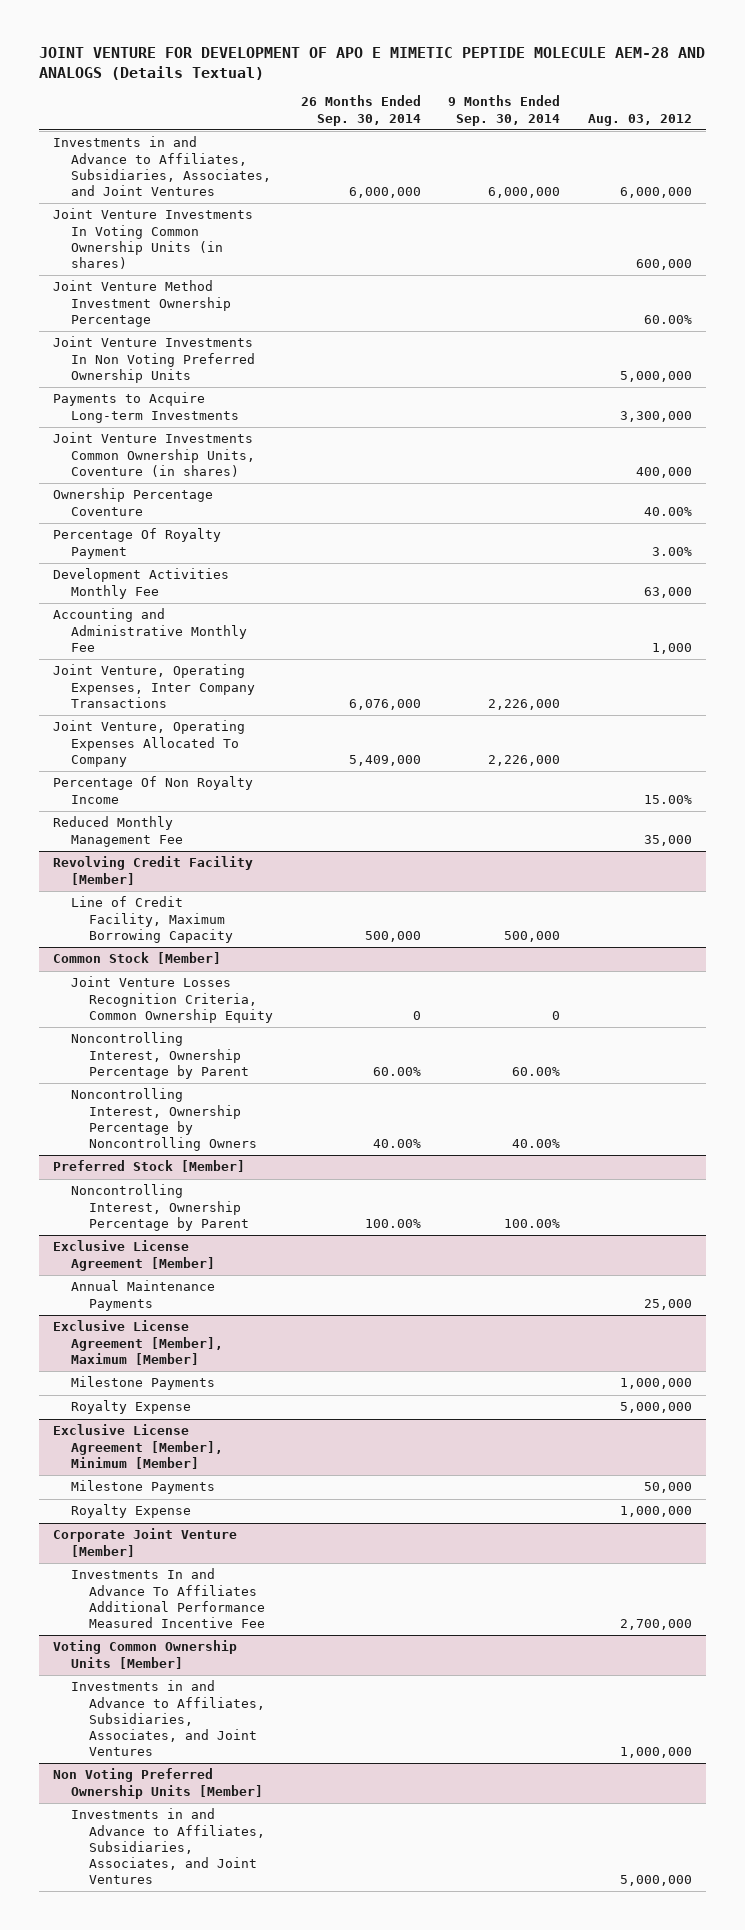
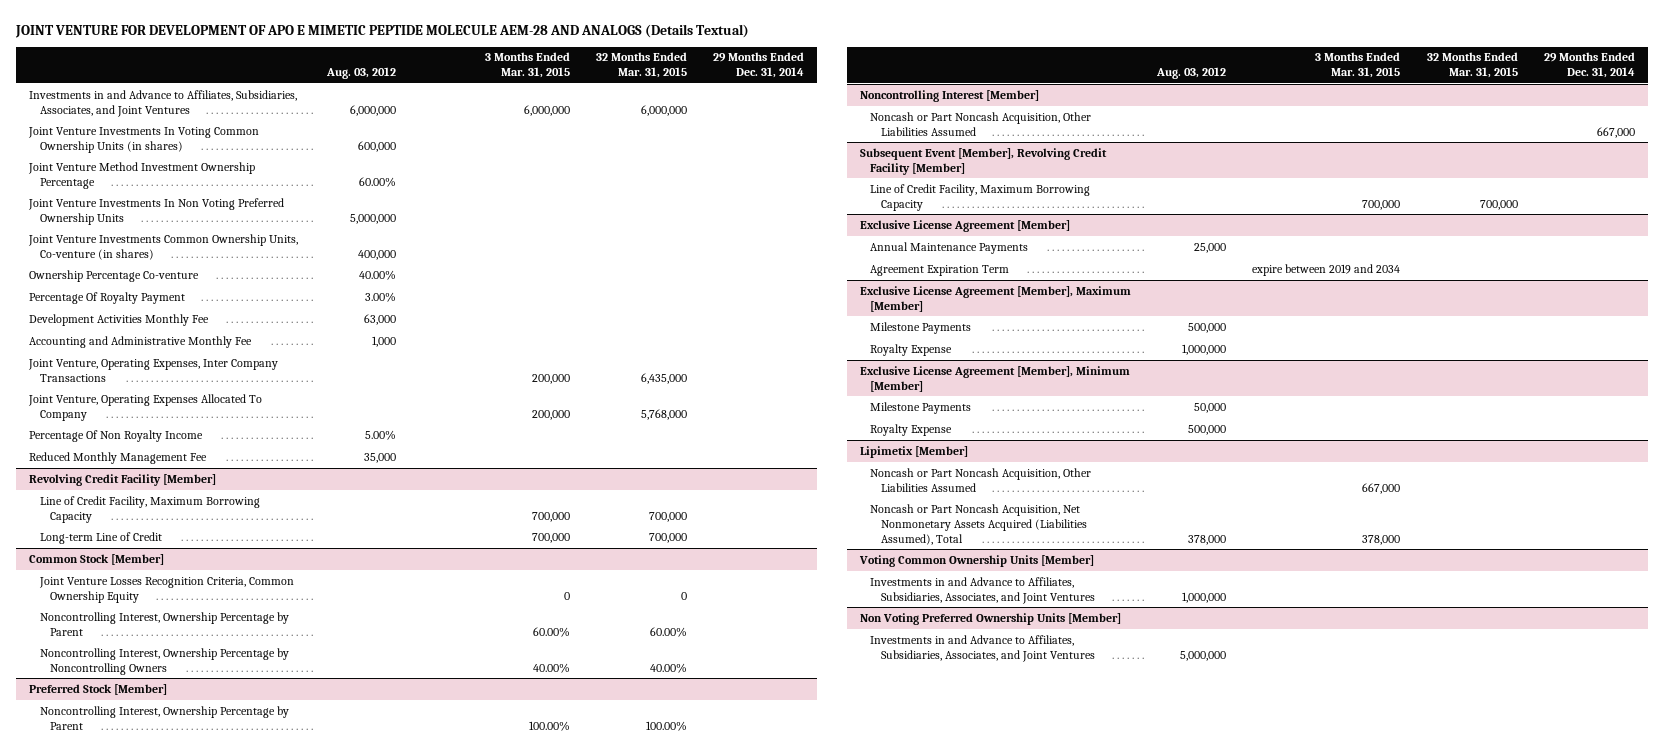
[300,95,421,126] 26 Months Ended Sep. 30, 2014 -> none
[448,95,561,126] 9 Months Ended Sep. 30, 2014 -> none
none -> [484,52,570,79] 3 Months Ended Mar. 31, 2015
none -> [595,52,687,79] 32 Months Ended Mar. 31, 2015
none -> [713,52,805,79] 29 Months Ended Dec. 31, 2014
[52,392,239,423] Payments to Acquire Long-term Investments -> none
[52,432,255,477] Joint Venture Investments Common Ownership Units, Coventure (in shares) -> [28,233,299,260] Joint Venture Investments Common Ownership Units, Co-venture (in shares)
[52,488,213,516] Ownership Percentage Coventure -> [29,269,200,282] Ownership Percentage Co-venture
[644,794,693,804] 15.00% -> [364,429,396,440] 5.00%
none -> [39,531,162,544] Long-term Line of Credit
none -> [859,89,1039,102] Noncontrolling Interest [Member]
none -> [870,111,1092,136] Noncash or Part Noncash Acquisition, Other Liabilities Assumed
none -> [859,147,1107,175] Subsequent Event [Member], Revolving Credit Facility [Member]
none -> [870,183,1091,211] Line of Credit Facility, Maximum Borrowing Capacity
none -> [870,264,1010,276] Agreement Expiration Term
[620,1378,693,1390] 1,000,000 -> [1188,322,1227,333] 500,000
[620,1402,693,1414] 5,000,000 -> [1182,343,1227,355] 1,000,000
[52,1528,237,1557] Corporate Joint Venture [Member] -> none
[70,1568,265,1628] Investments In and Advance To Affiliates Additional Performance Measured Incentive Fee -> none
[620,1506,693,1518] 1,000,000 -> [1188,424,1227,435] 500,000
none -> [859,445,968,458] Lipimetix [Member]
none -> [870,467,1092,492] Noncash or Part Noncash Acquisition, Other Liabilities Assumed
none -> [870,503,1087,545] Noncash or Part Noncash Acquisition, Net Nonmonetary Assets Acquired (Liabilities Assumed), Total

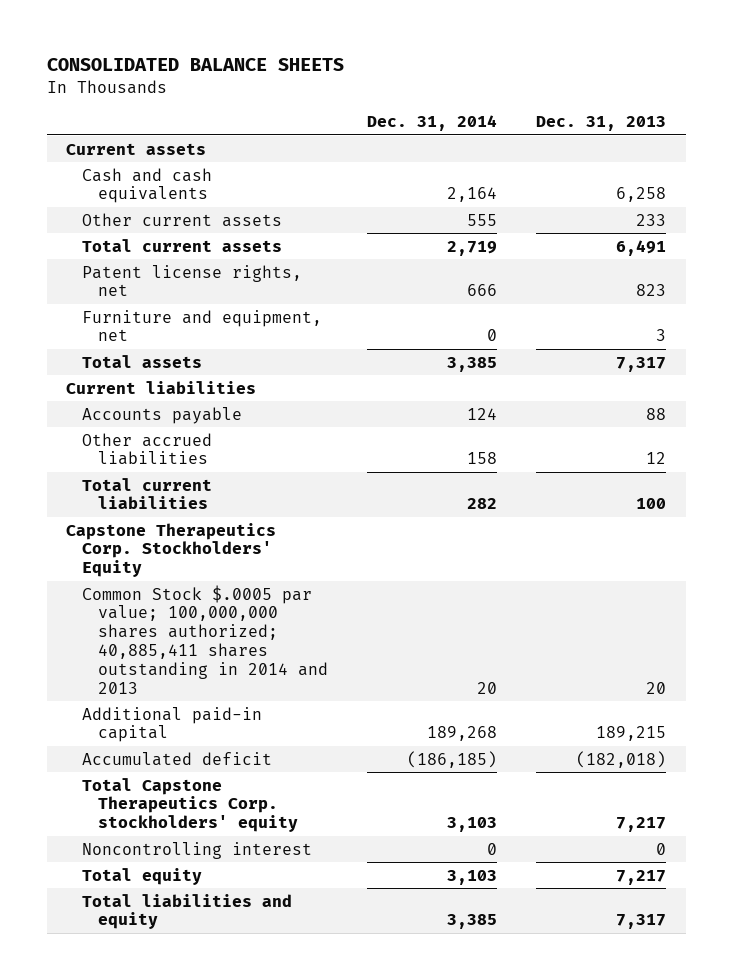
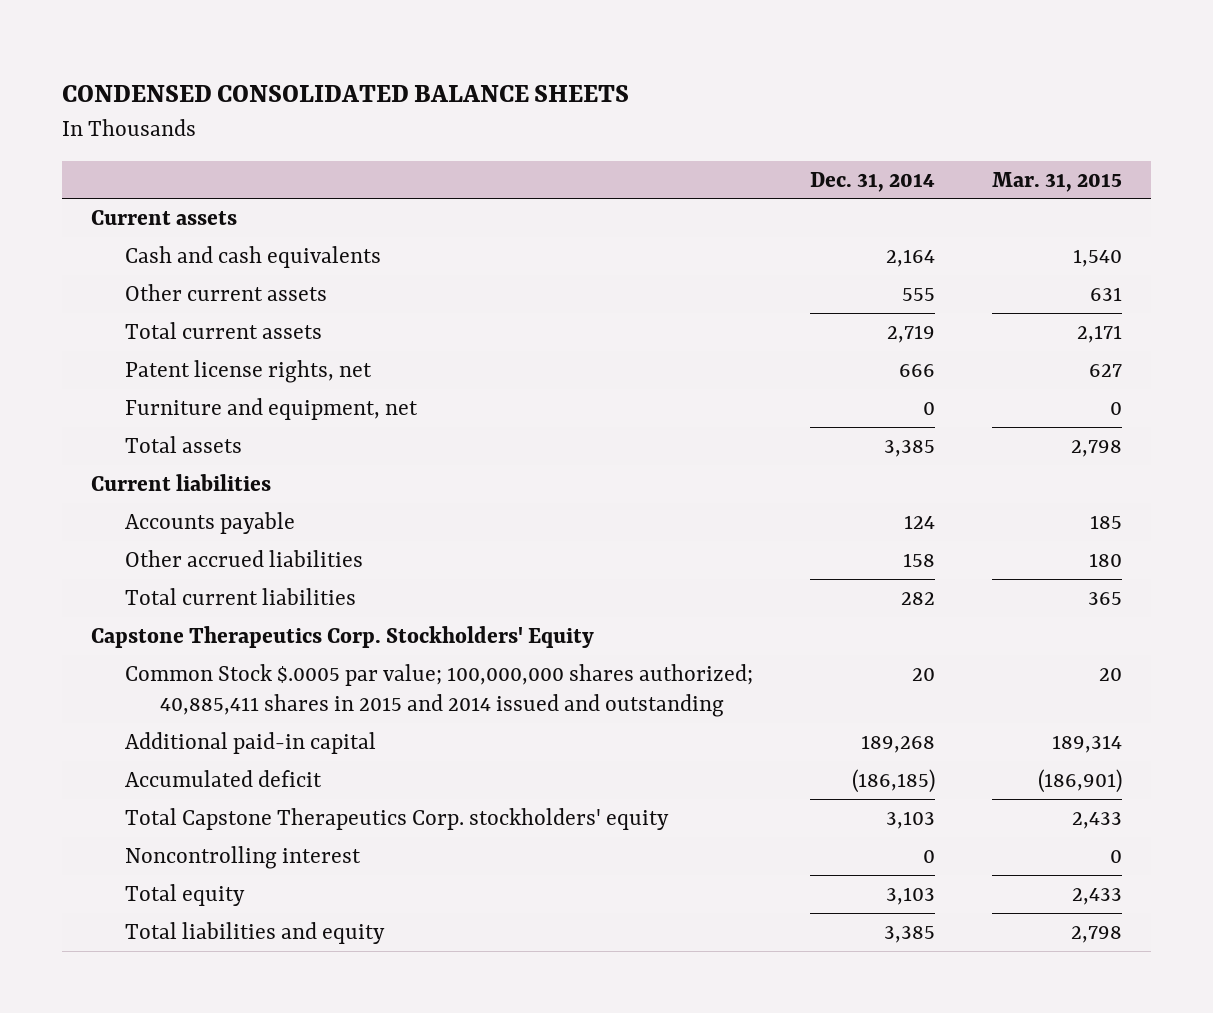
[46,58,344,72] CONSOLIDATED BALANCE SHEETS -> [62,84,630,102] CONDENSED CONSOLIDATED BALANCE SHEETS
[536,116,667,132] Dec. 31, 2013 -> none
none -> [992,171,1123,192] Mar. 31, 2015
[81,584,328,694] Common Stock $.0005 par value; 100,000,000 shares authorized; 40,885,411 shares outstanding in 2014 and 2013 -> [125,663,754,718] Common Stock $.0005 par value; 100,000,000 shares authorized; 40,885,411 shares in 2015 and 2014 issued and outstanding

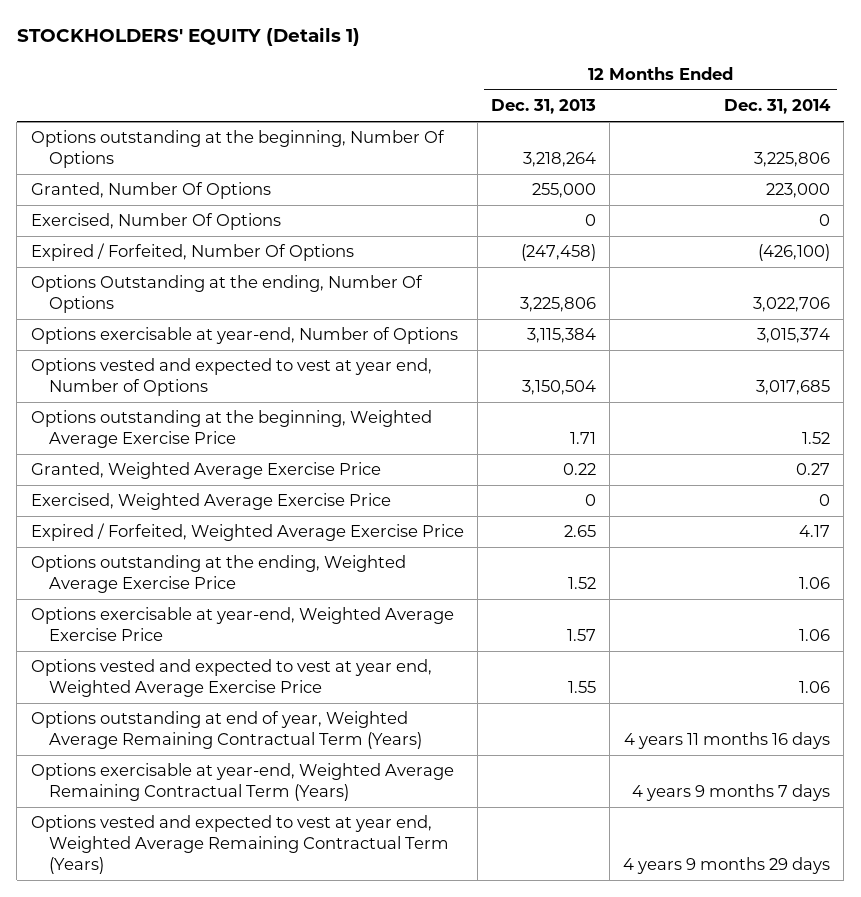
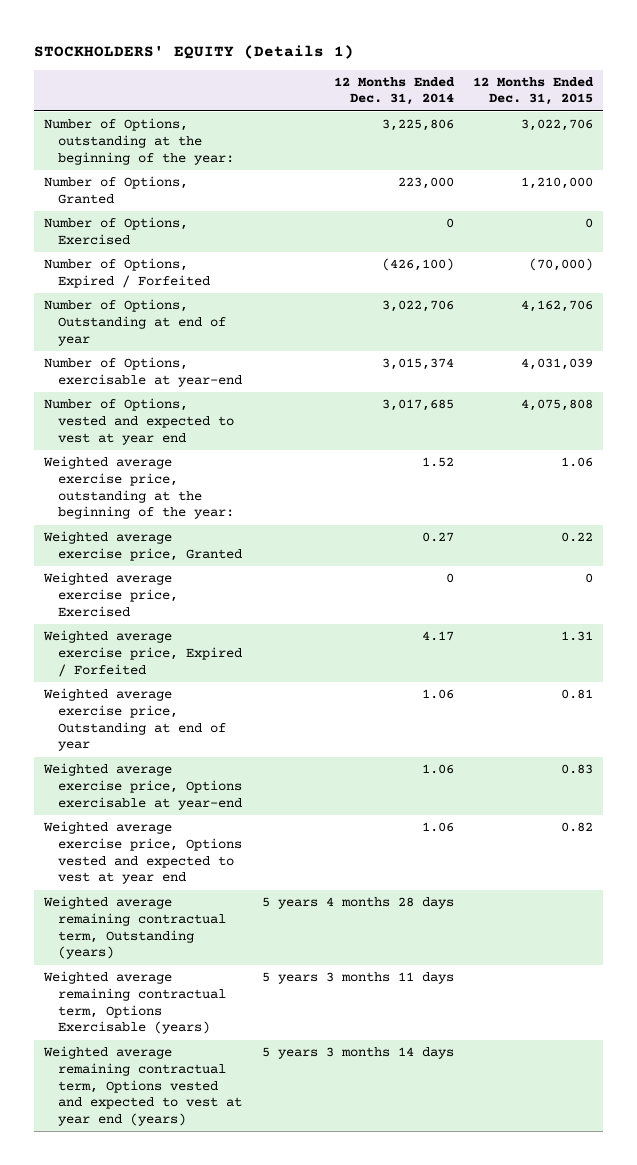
[490,99,596,115] Dec. 31, 2013 -> none
none -> [473,76,595,106] 12 Months Ended Dec. 31, 2015
[30,130,445,169] Options outstanding at the beginning, Number Of Options -> [43,118,234,165] Number of Options, outstanding at the beginning of the year:
[30,182,271,200] Granted, Number Of Options -> [43,176,188,204] Number of Options, Granted
[30,213,281,231] Exercised, Number Of Options -> [43,217,188,245] Number of Options, Exercised
[30,243,354,262] Expired / Forfeited, Number Of Options -> [43,258,210,288] Number of Options, Expired / Forfeited
[30,275,423,314] Options Outstanding at the ending, Number Of Options -> [43,299,226,346] Number of Options, Outstanding at end of year
[30,327,458,345] Options exercisable at year-end, Number of Options -> [43,357,242,387] Number of Options, exercisable at year-end
[30,358,432,397] Options vested and expected to vest at year end, Number of Options -> [43,398,234,445] Number of Options, vested and expected to vest at year end
[30,410,432,449] Options outstanding at the beginning, Weighted Average Exercise Price -> [42,456,234,520] Weighted average exercise price, outstanding at the beginning of the year:
[30,462,381,480] Granted, Weighted Average Exercise Price -> [42,531,242,561] Weighted average exercise price, Granted
[30,493,391,511] Exercised, Weighted Average Exercise Price -> [42,572,178,617] Weighted average exercise price, Exercised
[30,523,464,542] Expired / Forfeited, Weighted Average Exercise Price -> [42,630,242,677] Weighted average exercise price, Expired / Forfeited
[30,555,406,594] Options outstanding at the ending, Weighted Average Exercise Price -> [42,688,226,752] Weighted average exercise price, Outstanding at end of year
[30,607,454,642] Options exercisable at year-end, Weighted Average Exercise Price -> [42,763,242,810] Weighted average exercise price, Options exercisable at year-end
[30,659,432,698] Options vested and expected to vest at year end, Weighted Average Exercise Price -> [42,821,242,885] Weighted average exercise price, Options vested and expected to vest at year end
[30,711,423,750] Options outstanding at end of year, Weighted Average Remaining Contractual Term (Years) -> [42,896,226,960] Weighted average remaining contractual term, Outstanding (years)
[624,732,831,750] 4 years 11 months 16 days -> [261,897,454,910] 5 years 4 months 28 days
[30,763,454,802] Options exercisable at year-end, Weighted Average Remaining Contractual Term (Years) -> [42,971,226,1035] Weighted average remaining contractual term, Options Exercisable (years)
[632,784,831,802] 4 years 9 months 7 days -> [261,972,454,985] 5 years 3 months 11 days
[30,815,450,875] Options vested and expected to vest at year end, Weighted Average Remaining Contractual Term (Years) -> [42,1046,242,1127] Weighted average remaining contractual term, Options vested and expected to vest at year end (years)
[623,857,831,875] 4 years 9 months 29 days -> [261,1047,454,1060] 5 years 3 months 14 days

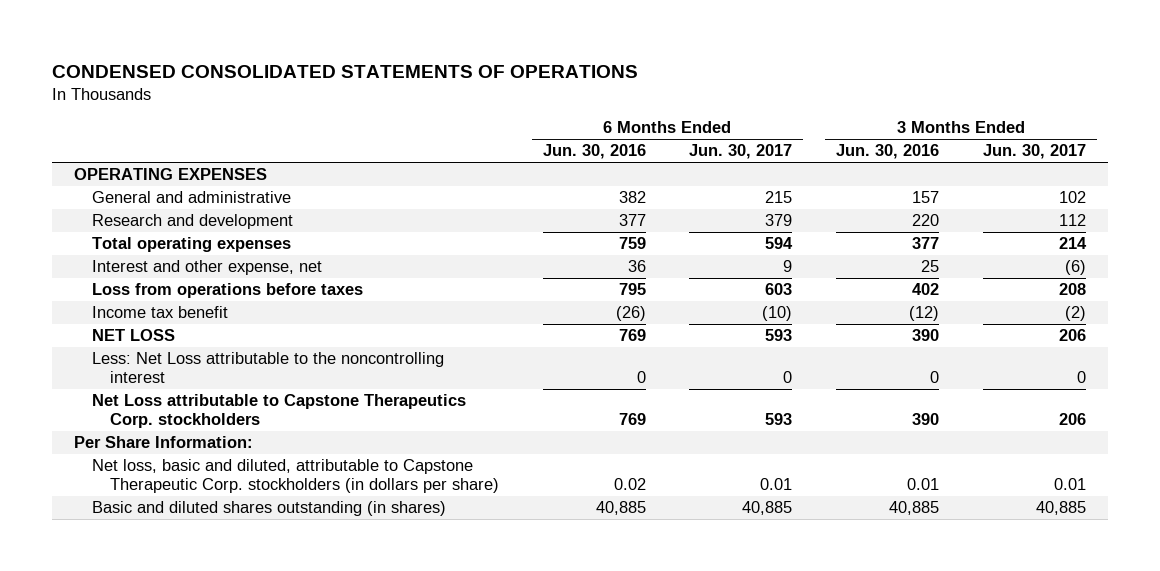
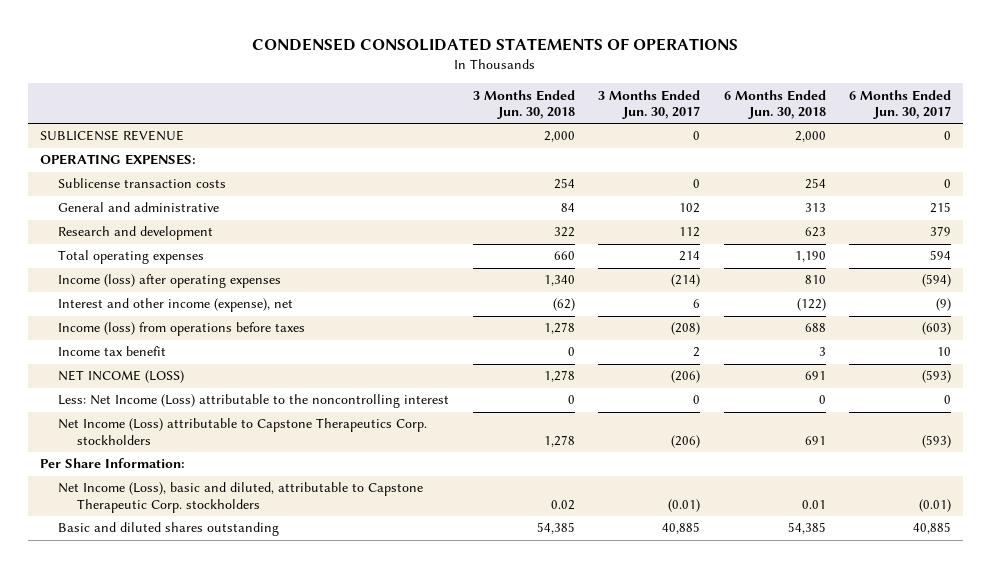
[542,144,646,160] Jun. 30, 2016 -> none
[836,144,940,160] Jun. 30, 2016 -> none
none -> [472,89,575,120] 3 Months Ended Jun. 30, 2018
none -> [723,89,826,120] 6 Months Ended Jun. 30, 2018
none -> [39,130,184,142] SUBLICENSE REVENUE
[74,168,268,181] OPERATING EXPENSES -> [39,154,196,166] OPERATING EXPENSES:
none -> [58,178,227,189] Sublicense transaction costs
none -> [58,274,282,289] Income (loss) after operating expenses
[91,260,322,276] Interest and other expense, net -> [58,298,294,313] Interest and other income (expense), net
[783,260,793,273] 9 -> [936,298,952,312] (9)
[1064,260,1086,276] (6) -> [693,299,701,309] 6
[91,283,363,299] Loss from operations before taxes -> [58,322,306,337] Income (loss) from operations before taxes
[765,283,793,296] 603 -> [922,322,952,336] (603)
[1058,283,1086,296] 208 -> [671,322,701,336] (208)
[762,306,793,322] (10) -> [937,347,952,357] 10
[1064,306,1086,322] (2) -> [693,347,701,358] 2
[91,329,175,342] NET LOSS -> [58,370,185,384] NET INCOME (LOSS)
[765,329,793,342] 593 -> [922,370,952,384] (593)
[1058,329,1086,342] 206 -> [671,370,701,384] (206)
[91,352,444,384] Less: Net Loss attributable to the noncontrolling interest -> [58,394,450,409] Less: Net Income (Loss) attributable to the noncontrolling interest
[91,394,466,429] Net Loss attributable to Capstone Therapeutics Corp. stockholders -> [58,418,428,445] Net Income (Loss) attributable to Capstone Therapeutics Corp. stockholders
[765,413,793,426] 593 -> [922,434,952,448] (593)
[1058,413,1086,426] 206 -> [671,434,701,448] (206)
[91,459,499,494] Net loss, basic and diluted, attributable to Capstone Therapeutic Corp. stockholders (in dollars per share) -> [58,482,424,513] Net Income (Loss), basic and diluted, attributable to Capstone Therapeutic Corp. stockholders
[760,478,793,491] 0.01 -> [919,498,952,512] (0.01)
[1053,478,1086,491] 0.01 -> [668,498,701,512] (0.01)
[91,501,446,517] Basic and diluted shares outstanding (in shares) -> [58,522,280,537] Basic and diluted shares outstanding

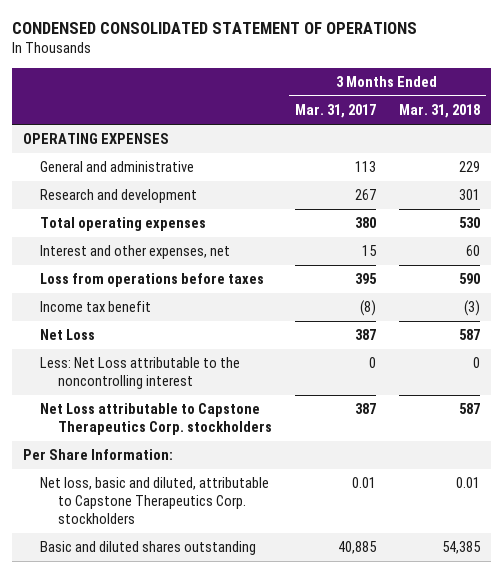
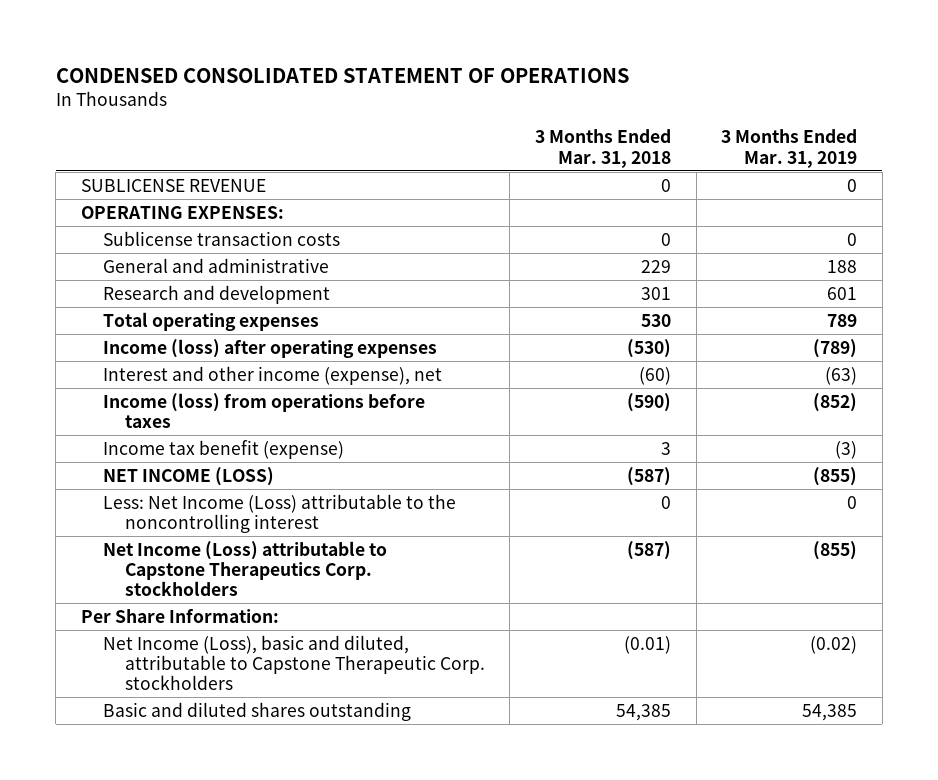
[294,104,376,119] Mar. 31, 2017 -> none
none -> [721,129,858,168] 3 Months Ended Mar. 31, 2019
none -> [80,178,266,192] SUBLICENSE REVENUE
[23,133,170,145] OPERATING EXPENSES -> [80,205,284,219] OPERATING EXPENSES:
none -> [102,230,340,246] Sublicense transaction costs
none -> [102,338,437,358] Income (loss) after operating expenses
[40,245,231,260] Interest and other expenses, net -> [102,365,442,385] Interest and other income (expense), net
[465,245,480,257] 60 -> [638,366,671,385] (60)
[40,273,265,288] Loss from operations before taxes -> [102,392,425,428] Income (loss) from operations before taxes
[458,273,480,285] 590 -> [626,392,671,412] (590)
[40,301,152,313] Income tax benefit -> [102,439,344,459] Income tax benefit (expense)
[463,300,480,317] (3) -> [660,441,671,455] 3
[40,329,96,341] Net Loss -> [102,466,274,486] NET INCOME (LOSS)
[458,329,480,341] 587 -> [626,466,671,486] (587)
[40,357,241,390] Less: Net Loss attributable to the noncontrolling interest -> [102,493,456,533] Less: Net Income (Loss) attributable to the noncontrolling interest
[40,403,272,436] Net Loss attributable to Capstone Therapeutics Corp. stockholders -> [102,540,387,597] Net Income (Loss) attributable to Capstone Therapeutics Corp. stockholders
[458,403,480,415] 587 -> [626,540,671,560] (587)
[40,477,270,525] Net loss, basic and diluted, attributable to Capstone Therapeutics Corp. stockholders -> [102,634,485,691] Net Income (Loss), basic and diluted, attributable to Capstone Therapeutic Corp. stockholders
[455,477,480,489] 0.01 -> [623,635,671,654] (0.01)

